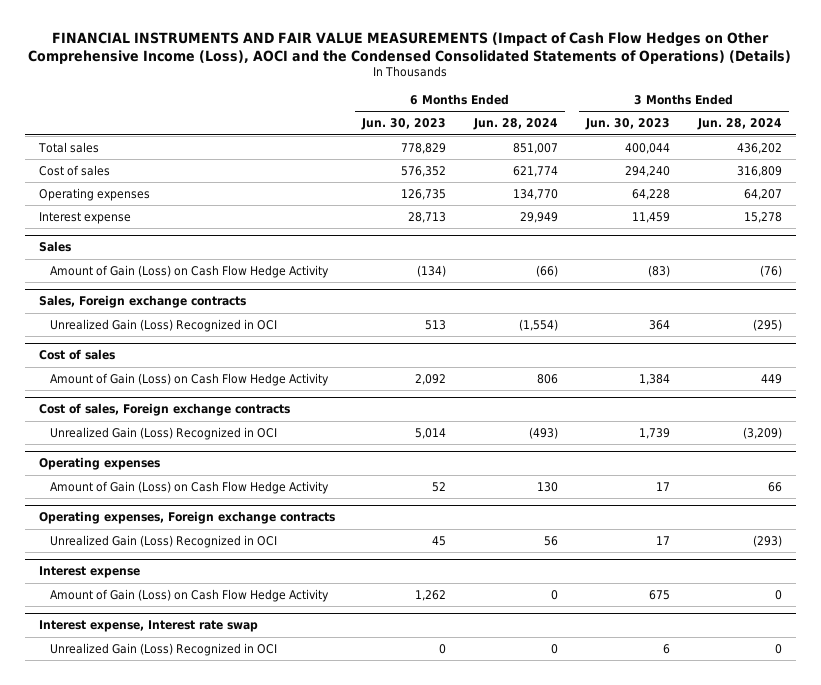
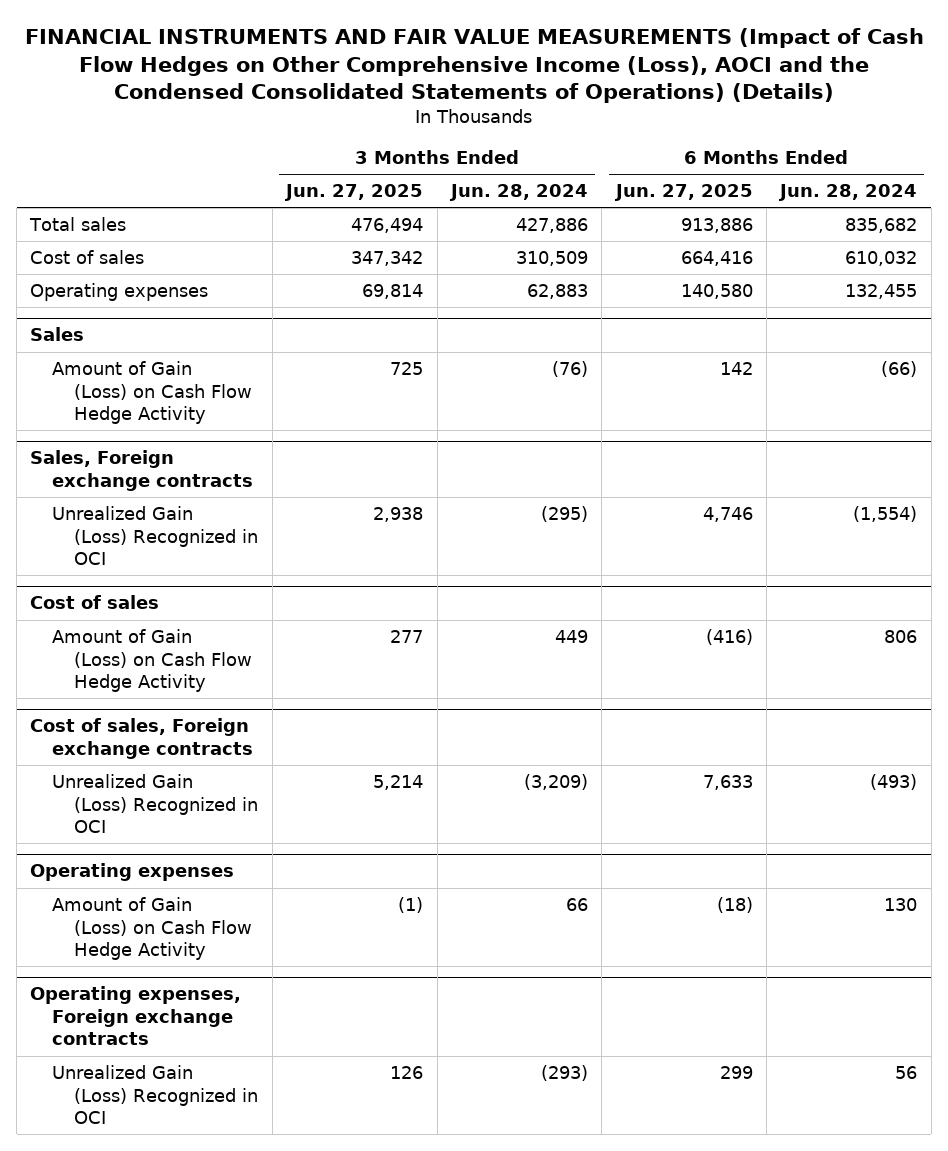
[361,118,447,131] Jun. 30, 2023 -> none
[585,118,671,131] Jun. 30, 2023 -> none
none -> [284,184,424,202] Jun. 27, 2025
none -> [613,184,753,202] Jun. 27, 2025
[38,211,131,224] Interest expense -> none
[513,142,559,154] 851,007 -> [845,218,918,234] 835,682
[737,142,783,154] 436,202 -> [515,218,588,234] 427,886
[513,165,559,177] 621,774 -> [845,251,918,267] 610,032
[737,165,783,177] 316,809 -> [515,251,588,267] 310,509
[513,188,559,200] 134,770 -> [845,284,918,300] 132,455
[744,188,783,200] 64,207 -> [526,284,588,300] 62,883
[38,566,140,579] Interest expense -> none
[50,588,330,602] Amount of Gain (Loss) on Cash Flow Hedge Activity -> none
[38,620,258,633] Interest expense, Interest rate swap -> none
[50,642,278,656] Unrealized Gain (Loss) Recognized in OCI -> none

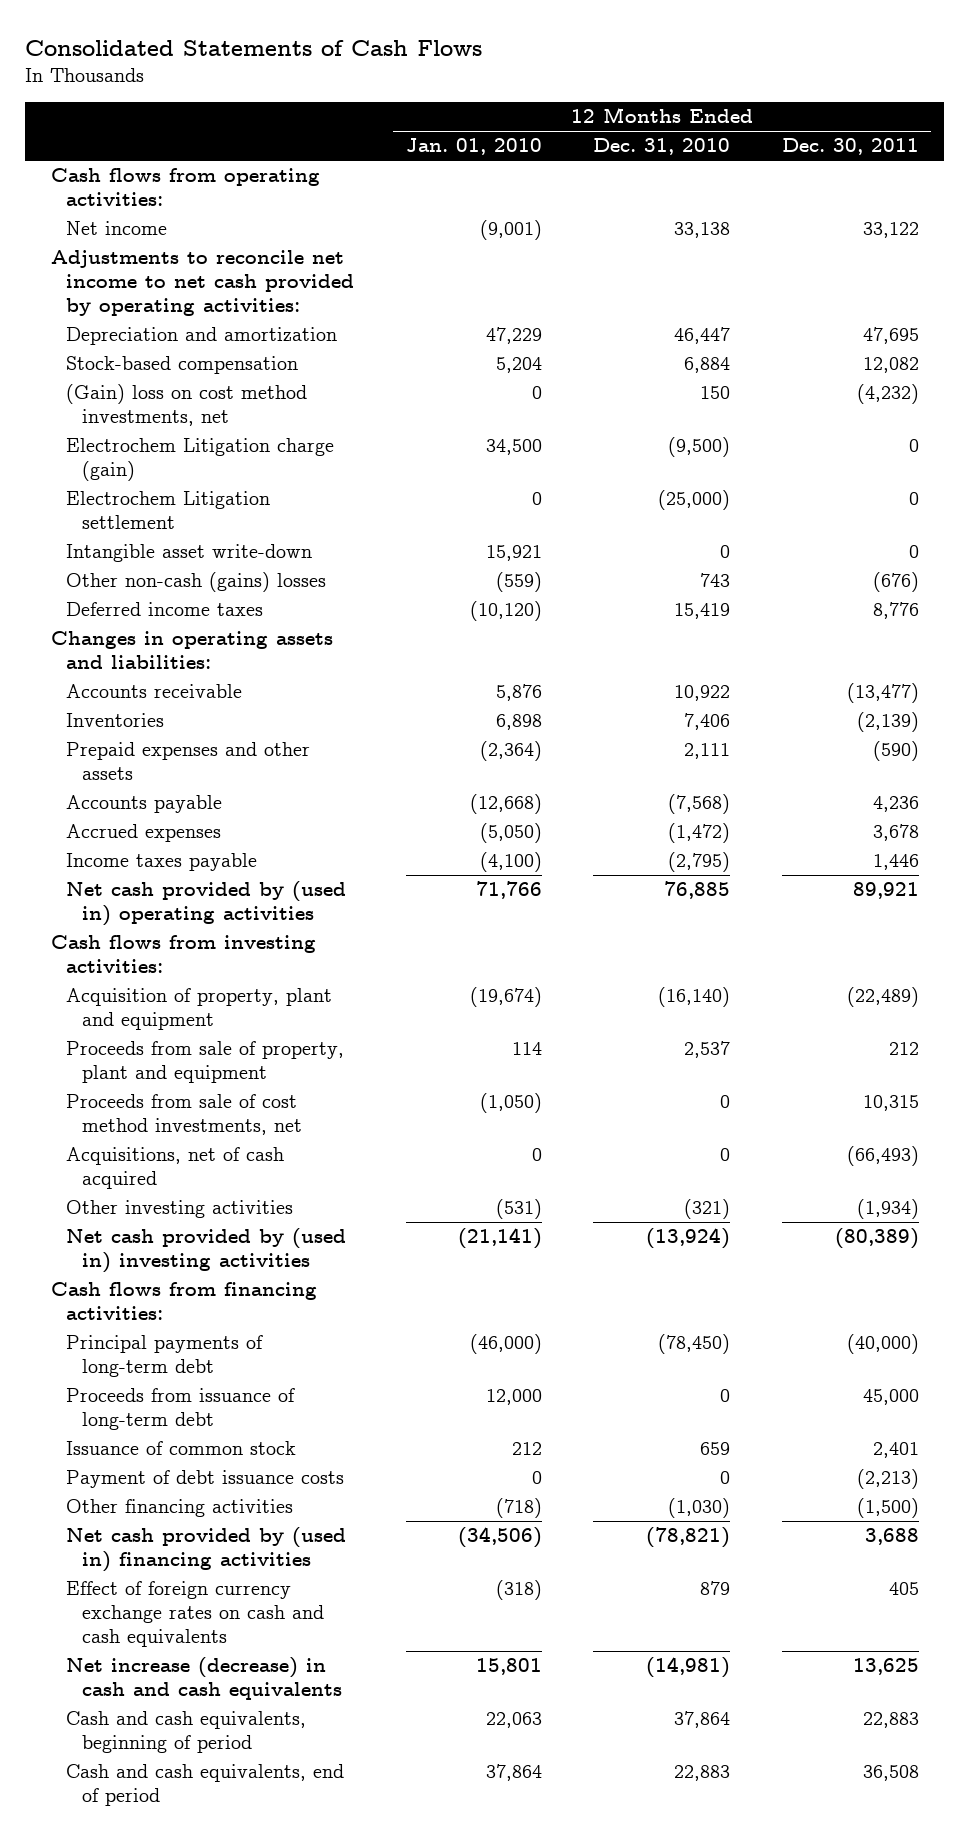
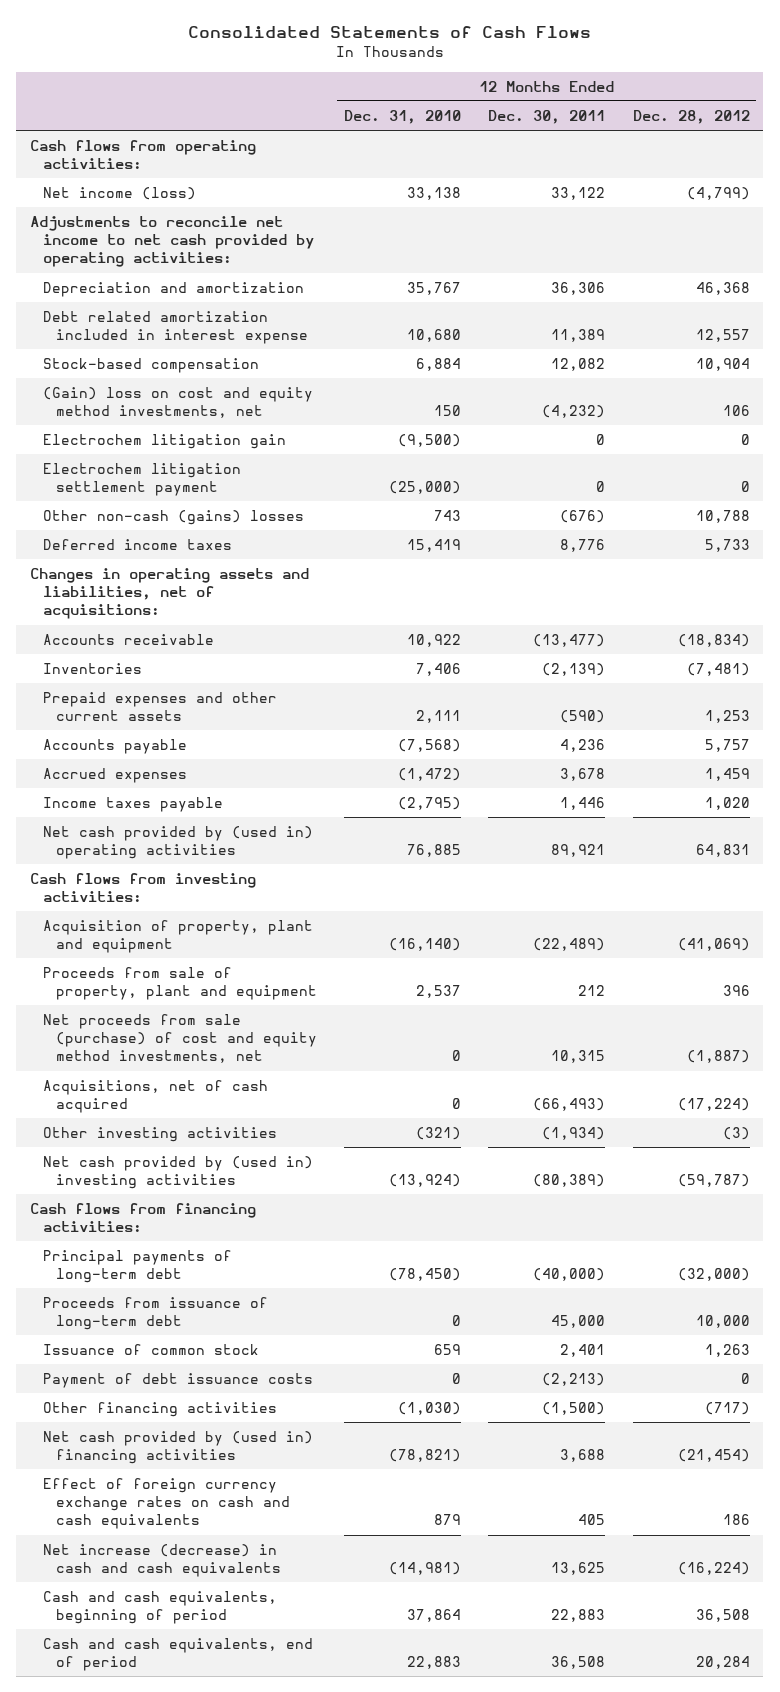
[405,138,542,156] Jan. 01, 2010 -> none
none -> [632,109,750,124] Dec. 28, 2012
[66,221,168,236] Net income -> [42,187,196,201] Net income (loss)
[674,327,731,345] 46,447 -> [406,282,461,296] 35,767
[862,327,919,345] 47,695 -> [551,282,606,296] 36,306
none -> [42,311,308,345] Debt related amortization included in interest expense
[66,544,313,563] Intangible asset write-down -> none
[66,384,308,427] (Gain) loss on cost method investments, net -> [42,387,313,419] (Gain) loss on cost and equity method investments, net
[66,438,335,482] Electrochem Litigation charge (gain) -> [42,434,286,450] Electrochem litigation gain
[66,491,271,530] Electrochem Litigation settlement -> [42,463,241,497] Electrochem litigation settlement payment
[50,631,333,670] Changes in operating assets and liabilities: -> [30,568,310,620] Changes in operating assets and liabilities, net of acquisitions:
[66,742,311,781] Prepaid expenses and other assets -> [42,692,277,722] Prepaid expenses and other current assets
[66,1094,303,1136] Proceeds from sale of cost method investments, net -> [42,1014,317,1064] Net proceeds from sale (purchase) of cost and equity method investments, net

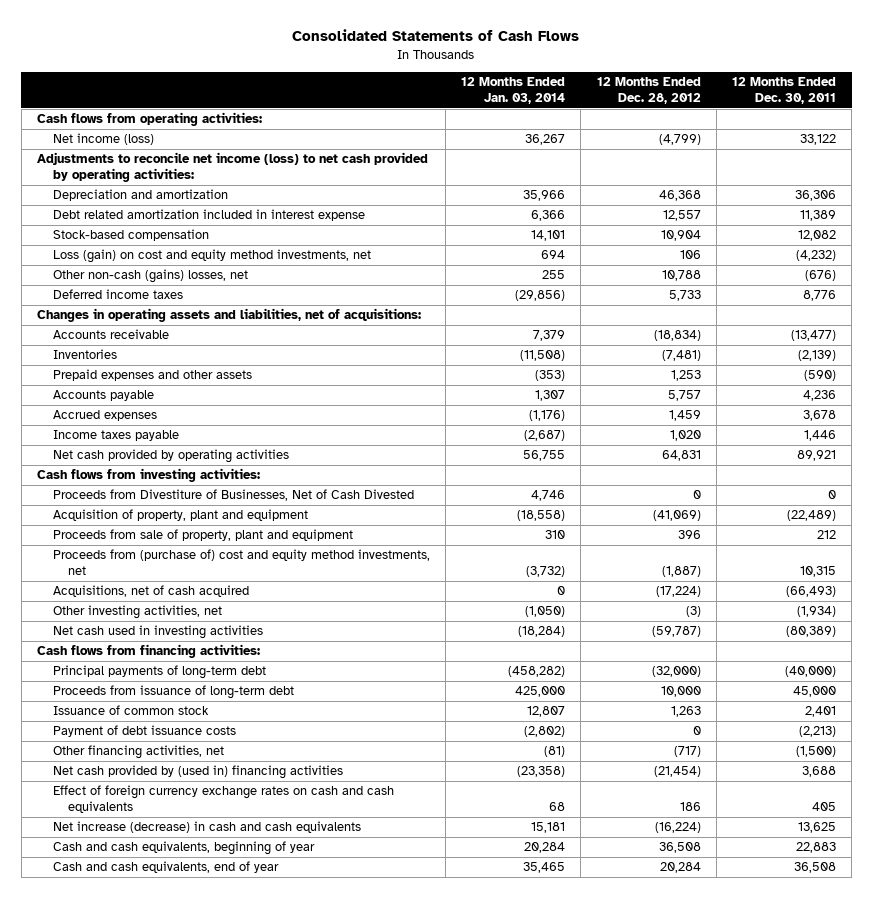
[343,109,461,124] Dec. 31, 2010 -> none
none -> [461,77,566,104] 12 Months Ended Jan. 03, 2014
[30,216,314,268] Adjustments to reconcile net income to net cash provided by operating activities: -> [36,152,428,182] Adjustments to reconcile net income (loss) to net cash provided by operating activities:
[42,434,286,450] Electrochem litigation gain -> none
[42,463,241,497] Electrochem litigation settlement payment -> none
[42,387,313,419] (Gain) loss on cost and equity method investments, net -> [52,249,371,264] Loss (gain) on cost and equity method investments, net
[42,510,304,526] Other non-cash (gains) losses -> [52,269,248,284] Other non-cash (gains) losses, net
[42,692,277,722] Prepaid expenses and other current assets -> [52,369,252,382] Prepaid expenses and other assets
[42,826,313,860] Net cash provided by (used in) operating activities -> [52,449,289,464] Net cash provided by operating activities
none -> [52,489,414,502] Proceeds from Divestiture of Businesses, Net of Cash Divested
[42,1014,317,1064] Net proceeds from sale (purchase) of cost and equity method investments, net -> [52,549,430,575] Proceeds from (purchase of) cost and equity method investments, net
[42,1127,277,1143] Other investing activities -> [52,605,222,620] Other investing activities, net
[42,1156,313,1190] Net cash provided by (used in) investing activities -> [52,625,263,640] Net cash used in investing activities
[42,1402,277,1418] Other financing activities -> [52,745,224,760] Other financing activities, net
[42,1591,277,1625] Cash and cash equivalents, beginning of period -> [52,841,315,856] Cash and cash equivalents, beginning of year
[42,1638,313,1672] Cash and cash equivalents, end of period -> [52,861,279,874] Cash and cash equivalents, end of year

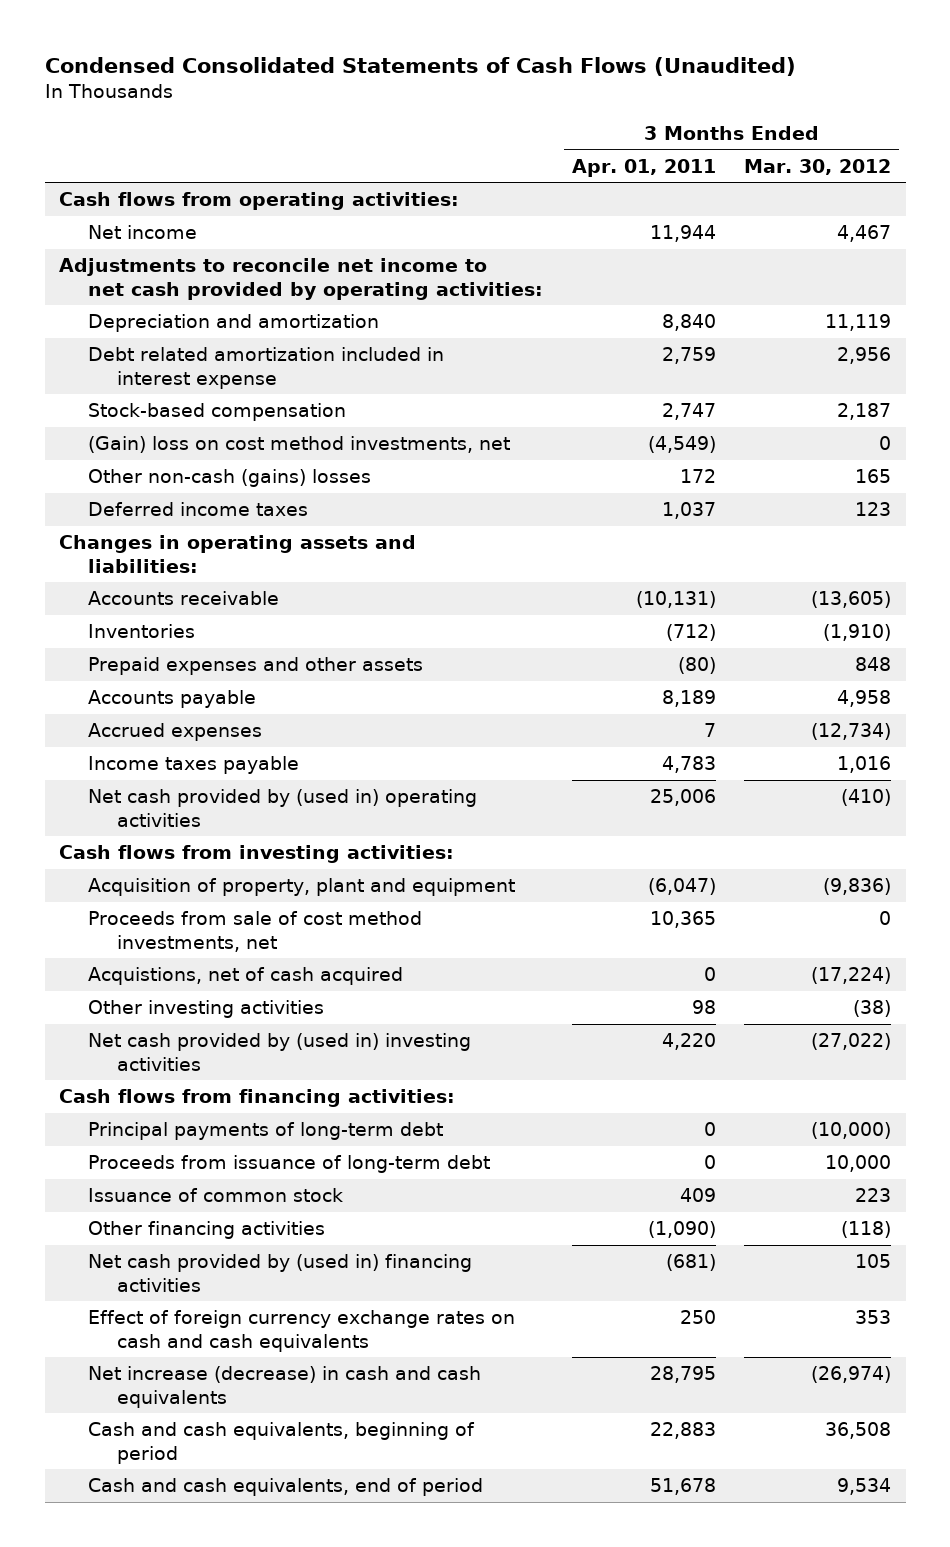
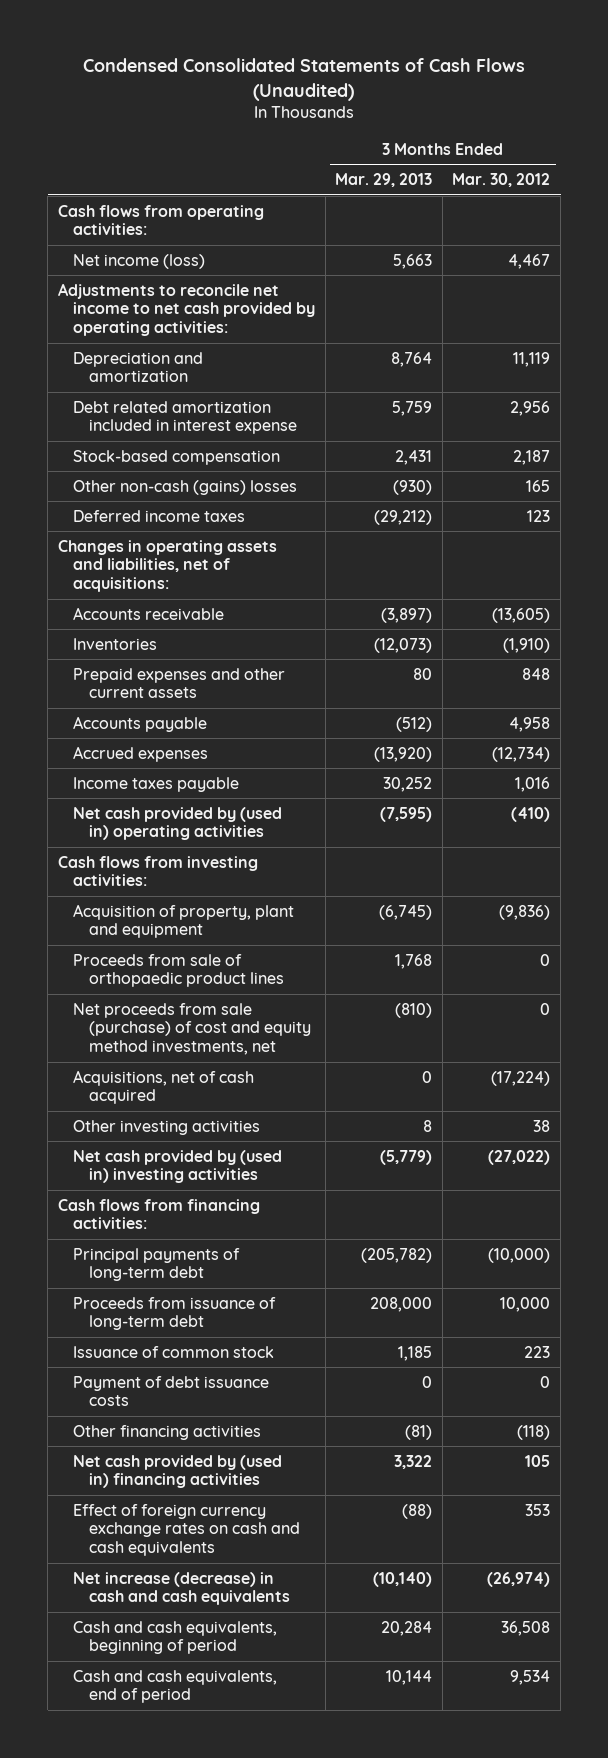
[571,158,716,177] Apr. 01, 2011 -> none
none -> [335,173,433,188] Mar. 29, 2013
[87,225,197,240] Net income -> [73,253,206,269] Net income (loss)
[87,436,510,454] (Gain) loss on cost method investments, net -> none
[58,535,416,573] Changes in operating assets and liabilities: -> [57,539,277,593] Changes in operating assets and liabilities, net of acquisitions:
[87,657,423,676] Prepaid expenses and other assets -> [73,667,286,699] Prepaid expenses and other current assets
none -> [73,953,284,988] Proceeds from sale of orthopaedic product lines
[87,911,422,952] Proceeds from sale of cost method investments, net -> [73,1002,311,1056] Net proceeds from sale (purchase) of cost and equity method investments, net
[87,967,403,986] Acquistions, net of cash acquired -> [73,1069,255,1105] Acquisitions, net of cash acquired
[853,1000,892,1018] (38) -> [533,1119,551,1132] 38
none -> [73,1375,270,1407] Payment of debt issuance costs

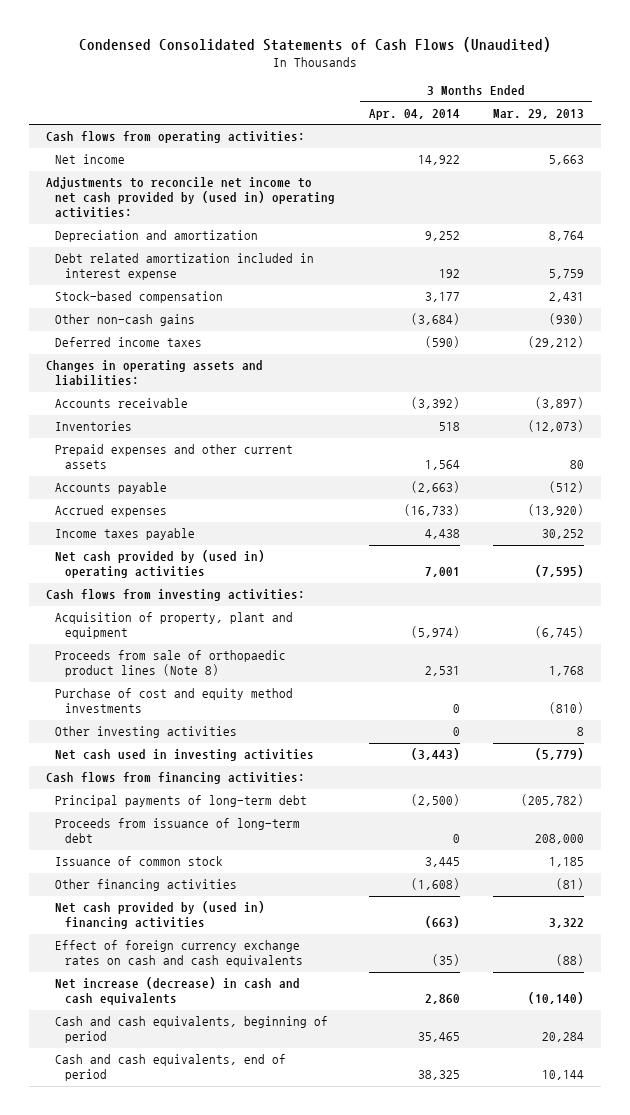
[452,173,551,188] Mar. 30, 2012 -> none
none -> [368,108,460,120] Apr. 04, 2014
[73,253,206,269] Net income (loss) -> [55,154,126,165] Net income
[57,282,316,337] Adjustments to reconcile net income to net cash provided by operating activities: -> [45,177,336,219] Adjustments to reconcile net income to net cash provided by (used in) operating activities:
[73,479,298,495] Other non-cash (gains) losses -> [55,314,196,327] Other non-cash gains
[57,539,277,593] Changes in operating assets and liabilities, net of acquisitions: -> [45,360,263,387] Changes in operating assets and liabilities:
[73,1069,255,1105] Acquisitions, net of cash acquired -> none
[73,953,284,988] Proceeds from sale of orthopaedic product lines -> [55,650,287,678] Proceeds from sale of orthopaedic product lines (Note 8)
[73,1002,311,1056] Net proceeds from sale (purchase) of cost and equity method investments, net -> [55,688,294,714] Purchase of cost and equity method investments
[73,1149,283,1184] Net cash provided by (used in) investing activities -> [55,749,315,762] Net cash used in investing activities
[73,1375,270,1407] Payment of debt issuance costs -> none

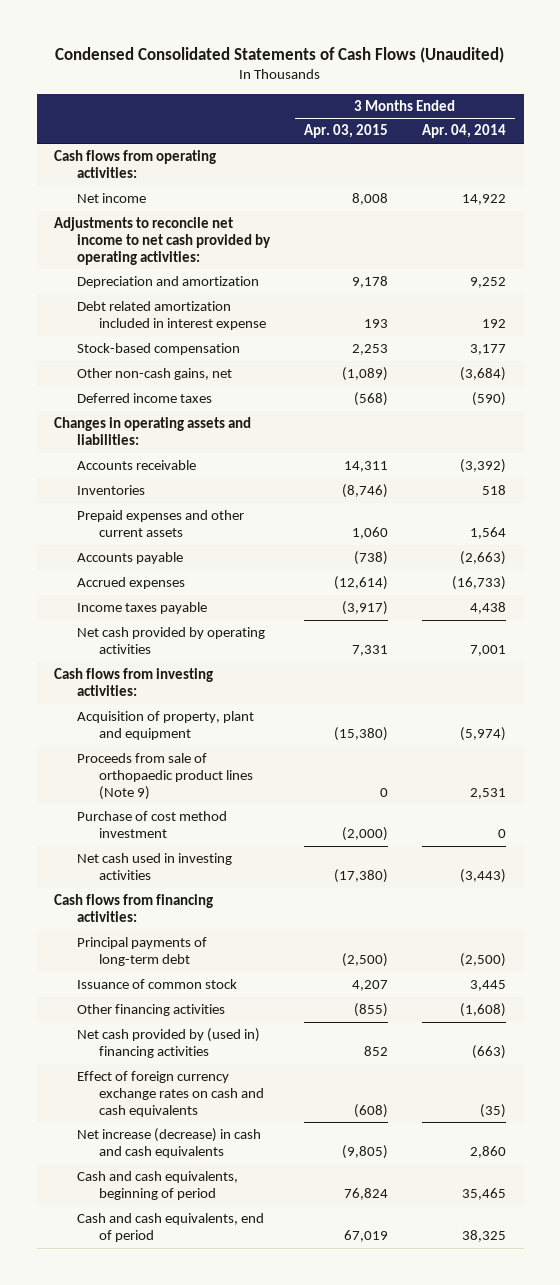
[492,108,584,119] Mar. 29, 2013 -> none
none -> [303,124,388,139] Apr. 03, 2015
[45,177,336,219] Adjustments to reconcile net income to net cash provided by (used in) operating activities: -> [54,217,271,265] Adjustments to reconcile net income to net cash provided by operating activities:
[55,314,196,327] Other non-cash gains -> [76,368,232,381] Other non-cash gains, net
[55,550,266,579] Net cash provided by (used in) operating activities -> [76,627,265,654] Net cash provided by operating activities
[55,726,238,739] Other investing activities -> none
[55,650,287,678] Proceeds from sale of orthopaedic product lines (Note 8) -> [76,753,254,800] Proceeds from sale of orthopaedic product lines (Note 9)
[55,688,294,714] Purchase of cost and equity method investments -> [76,811,227,838] Purchase of cost method investment
[55,818,301,844] Proceeds from issuance of long-term debt -> none

